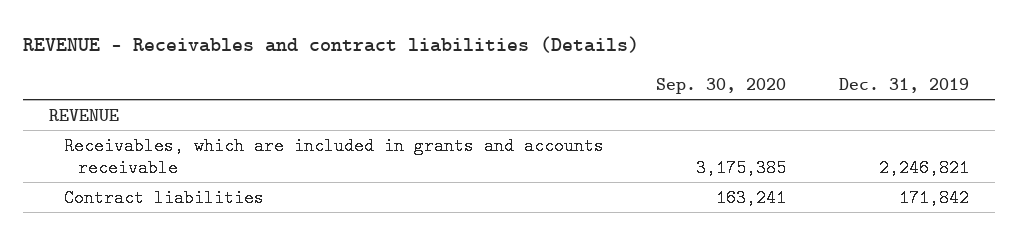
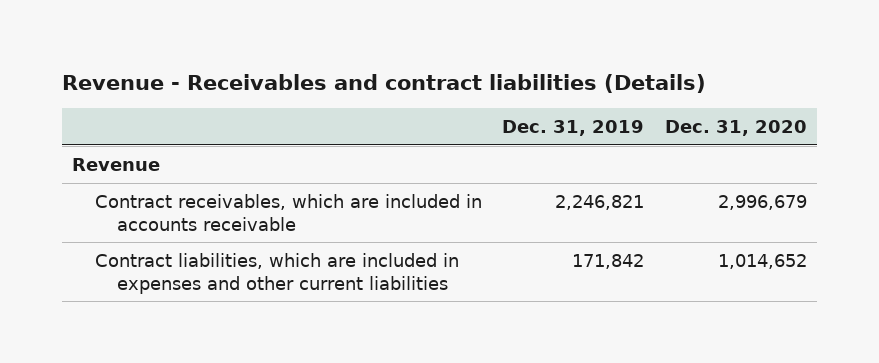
[22,36,639,54] REVENUE - Receivables and contract liabilities (Details) -> [62,74,707,94] Revenue - Receivables and contract liabilities (Details)
[656,78,787,95] Sep. 30, 2020 -> none
none -> [664,119,807,136] Dec. 31, 2020
[48,108,119,121] REVENUE -> [72,157,161,171] Revenue
[63,136,604,177] Receivables, which are included in grants and accounts receivable -> [94,193,482,231] Contract receivables, which are included in accounts receivable
[63,188,264,207] Contract liabilities -> [94,252,459,294] Contract liabilities, which are included in expenses and other current liabilities

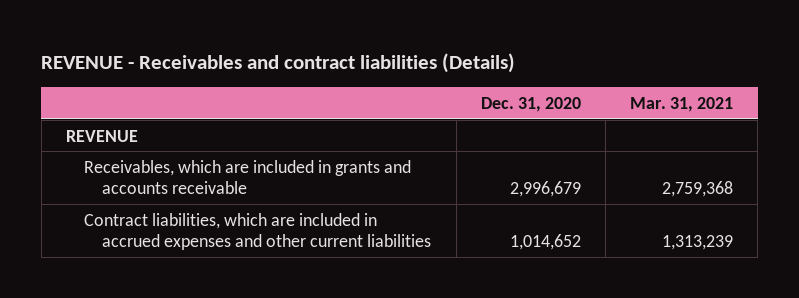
[62,74,707,94] Revenue - Receivables and contract liabilities (Details) -> [41,53,516,74] REVENUE - Receivables and contract liabilities (Details)
[502,119,645,136] Dec. 31, 2019 -> none
none -> [630,97,734,113] Mar. 31, 2021
[72,157,161,171] Revenue -> [65,129,138,142] REVENUE
[94,193,482,231] Contract receivables, which are included in accounts receivable -> [84,159,412,195] Receivables, which are included in grants and accounts receivable
[94,252,459,294] Contract liabilities, which are included in expenses and other current liabilities -> [84,212,432,251] Contract liabilities, which are included in accrued expenses and other current liabilities

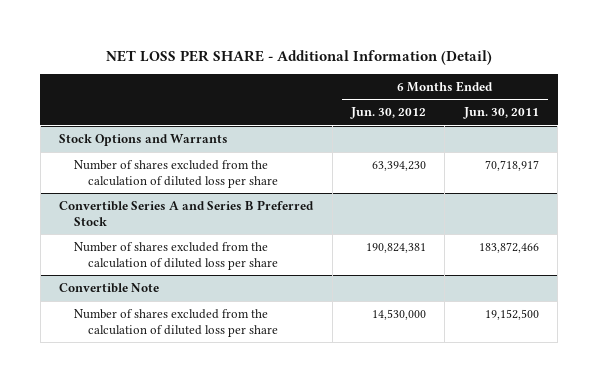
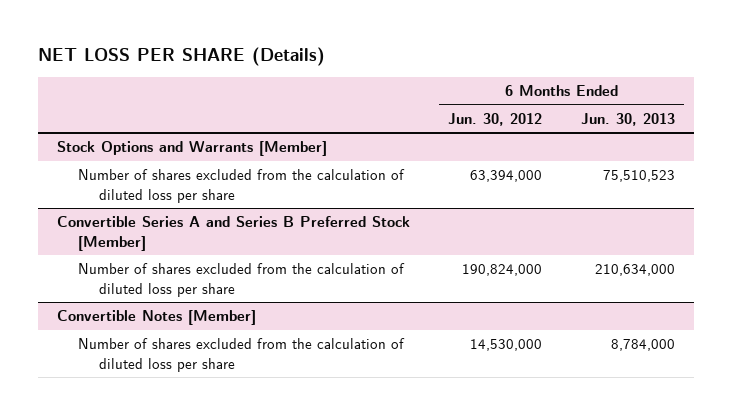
[106,49,493,65] NET LOSS PER SHARE - Additional Information (Detail) -> [37,47,325,67] NET LOSS PER SHARE (Details)
[462,107,539,120] Jun. 30, 2011 -> none
none -> [580,112,675,126] Jun. 30, 2013
[59,283,160,294] Convertible Note -> none
[59,134,229,147] Stock Options and Warrants -> [57,141,328,157] Stock Options and Warrants [Member]
[372,161,427,172] 63,394,230 -> [470,170,543,183] 63,394,000
[59,200,315,226] Convertible Series A and Series B Preferred Stock -> [57,216,411,251] Convertible Series A and Series B Preferred Stock [Member]
[366,243,427,254] 190,824,381 -> [462,264,543,277] 190,824,000
none -> [57,310,257,326] Convertible Notes [Member]

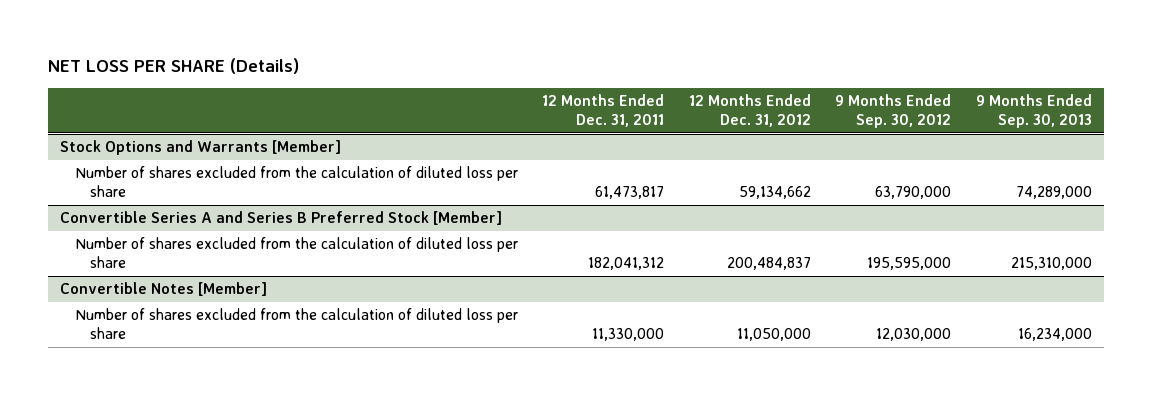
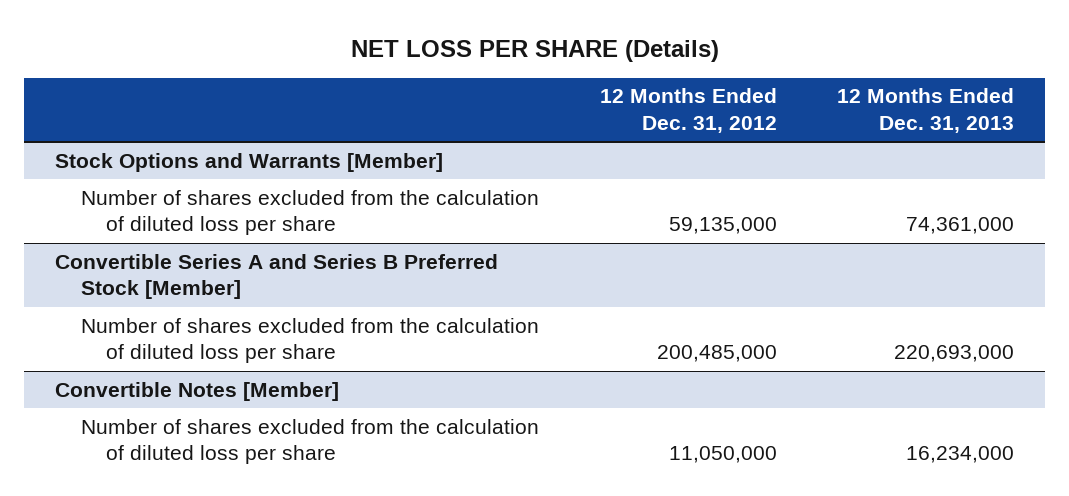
[542,93,665,128] 12 Months Ended Dec. 31, 2011 -> none
[835,93,952,129] 9 Months Ended Sep. 30, 2012 -> none
[975,93,1092,129] 9 Months Ended Sep. 30, 2013 -> none
none -> [837,88,1015,133] 12 Months Ended Dec. 31, 2013
[738,186,811,200] 59,134,662 -> [668,217,777,235] 59,135,000
[726,257,811,271] 200,484,837 -> [656,345,777,363] 200,485,000

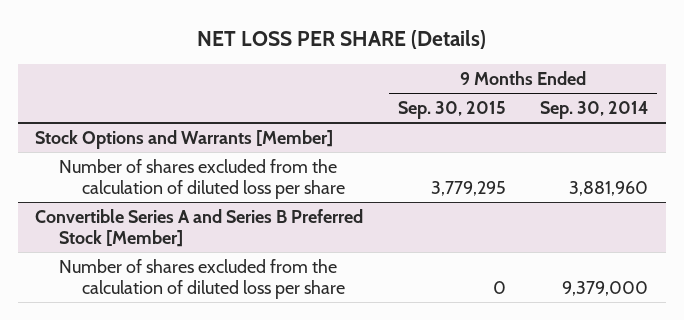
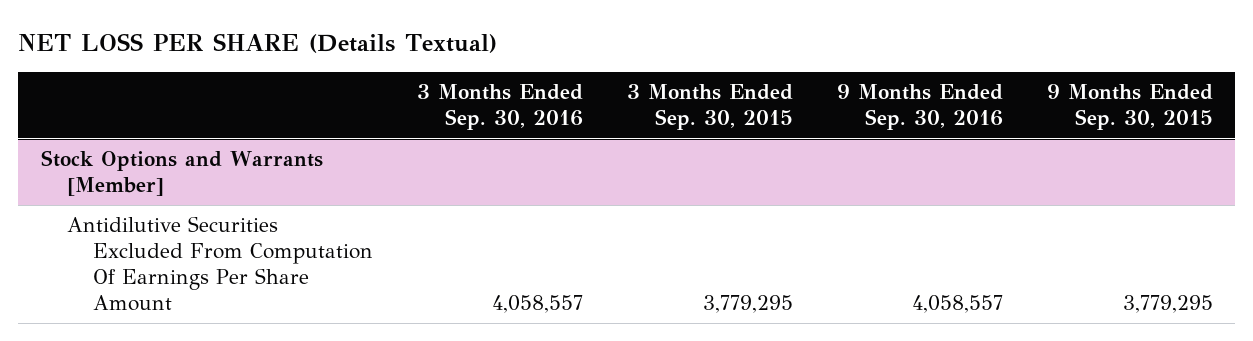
[196,30,486,50] NET LOSS PER SHARE (Details) -> [18,33,498,54] NET LOSS PER SHARE (Details Textual)
[540,100,649,119] Sep. 30, 2014 -> none
none -> [416,84,583,131] 3 Months Ended Sep. 30, 2016
none -> [626,84,793,131] 3 Months Ended Sep. 30, 2015
none -> [836,84,1003,131] 9 Months Ended Sep. 30, 2016
[35,208,364,248] Convertible Series A and Series B Preferred Stock [Member] -> none
[58,258,345,300] Number of shares excluded from the calculation of diluted loss per share -> none
[58,158,345,200] Number of shares excluded from the calculation of diluted loss per share -> [66,216,373,311] Antidilutive Securities Excluded From Computation Of Earnings Per Share Amount

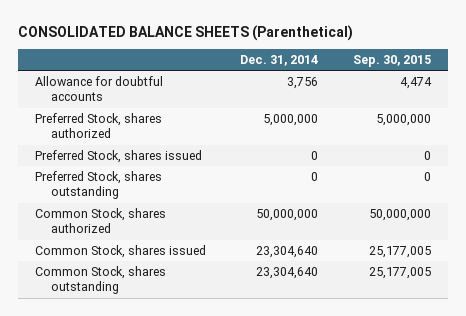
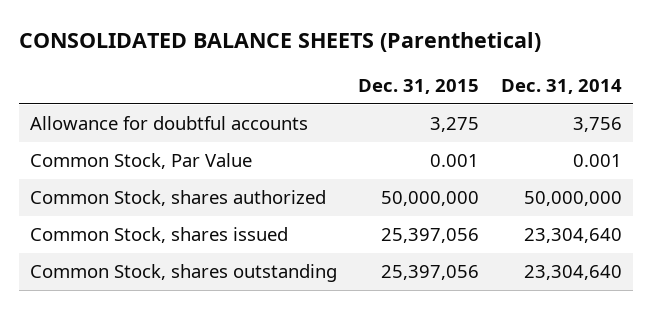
[352,54,431,67] Sep. 30, 2015 -> none
none -> [358,78,480,94] Dec. 31, 2015
[34,112,162,139] Preferred Stock, shares authorized -> none
[34,149,202,163] Preferred Stock, shares issued -> none
[34,170,162,200] Preferred Stock, shares outstanding -> none
none -> [30,153,253,170] Common Stock, Par Value

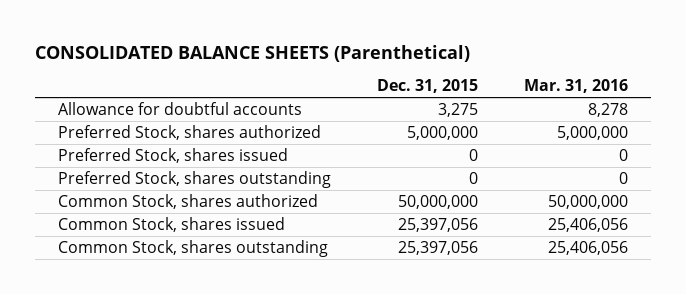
[500,78,622,94] Dec. 31, 2014 -> none
none -> [524,79,629,94] Mar. 31, 2016
[30,153,253,170] Common Stock, Par Value -> none
none -> [58,124,322,140] Preferred Stock, shares authorized
none -> [58,147,289,163] Preferred Stock, shares issued
none -> [58,170,332,188] Preferred Stock, shares outstanding

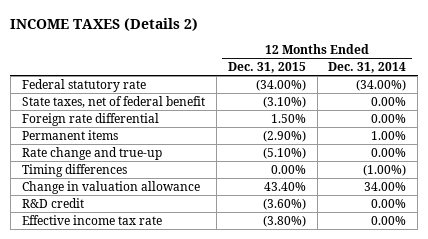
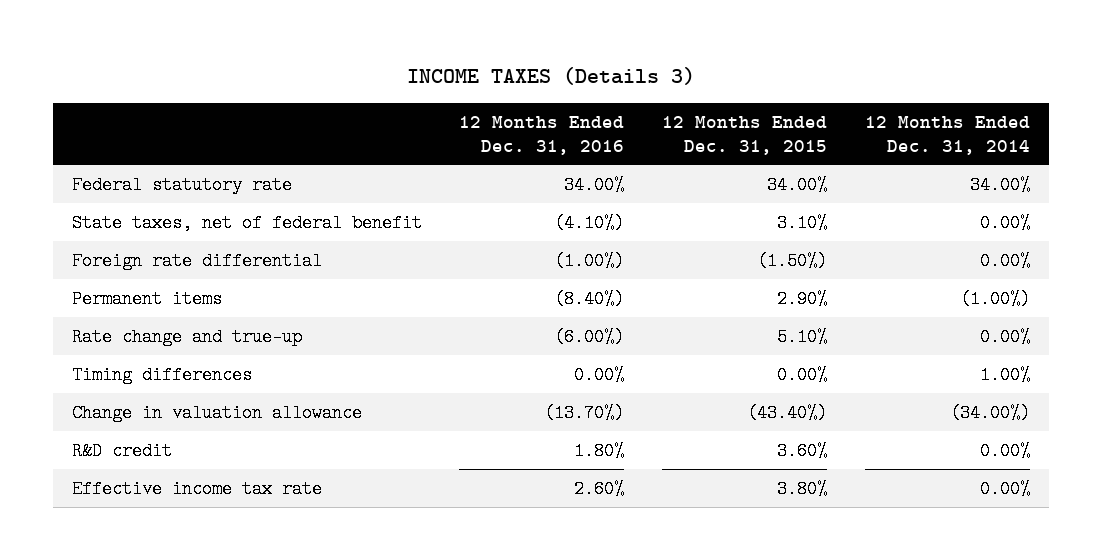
[10,17,199,31] INCOME TAXES (Details 2) -> [406,67,695,86] INCOME TAXES (Details 3)
none -> [459,116,625,155] 12 Months Ended Dec. 31, 2016
[255,78,306,91] (34.00%) -> [767,175,828,194] 34.00%
[356,78,407,91] (34.00%) -> [970,175,1031,194] 34.00%
[262,95,306,108] (3.10%) -> [777,213,828,232] 3.10%
[270,113,306,123] 1.50% -> [757,251,828,270] (1.50%)
[262,129,306,142] (2.90%) -> [777,289,828,308] 2.90%
[371,130,407,140] 1.00% -> [960,289,1031,308] (1.00%)
[262,146,306,159] (5.10%) -> [777,327,828,346] 5.10%
[363,163,407,176] (1.00%) -> [980,365,1031,384] 1.00%
[263,181,306,191] 43.40% -> [747,403,828,422] (43.40%)
[364,181,407,191] 34.00% -> [950,403,1031,422] (34.00%)
[262,197,306,210] (3.60%) -> [777,441,828,460] 3.60%
[262,214,306,227] (3.80%) -> [777,479,828,498] 3.80%

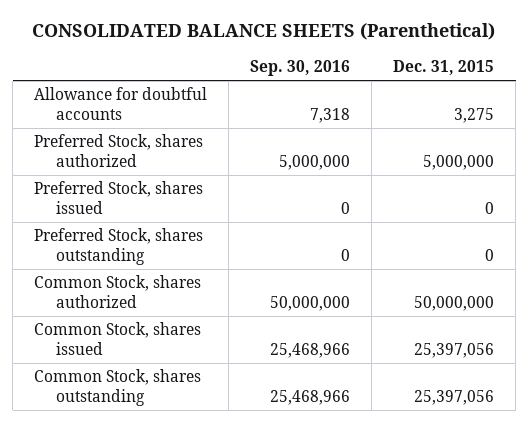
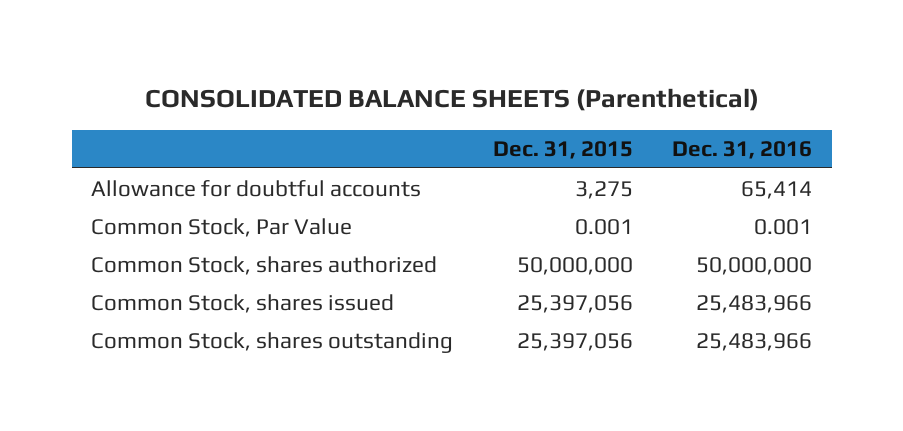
[250,60,351,77] Sep. 30, 2016 -> none
none -> [671,141,812,160] Dec. 31, 2016
[34,134,204,167] Preferred Stock, shares authorized -> none
[34,181,204,214] Preferred Stock, shares issued -> none
[34,228,204,265] Preferred Stock, shares outstanding -> none
none -> [91,217,353,237] Common Stock, Par Value

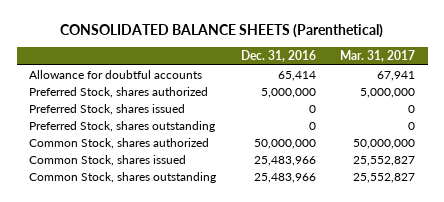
[492,141,633,160] Dec. 31, 2015 -> none
none -> [340,50,416,63] Mar. 31, 2017
[91,217,353,237] Common Stock, Par Value -> none
none -> [28,86,208,98] Preferred Stock, shares authorized
none -> [28,103,185,115] Preferred Stock, shares issued
none -> [28,120,215,132] Preferred Stock, shares outstanding

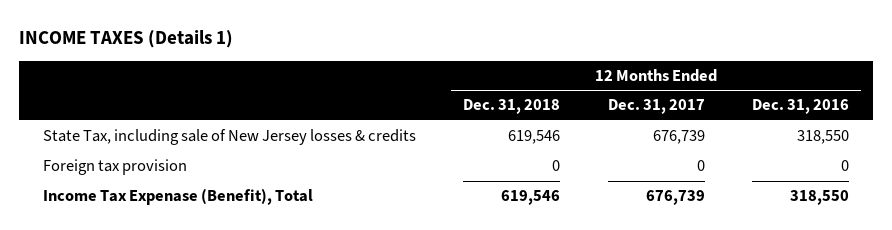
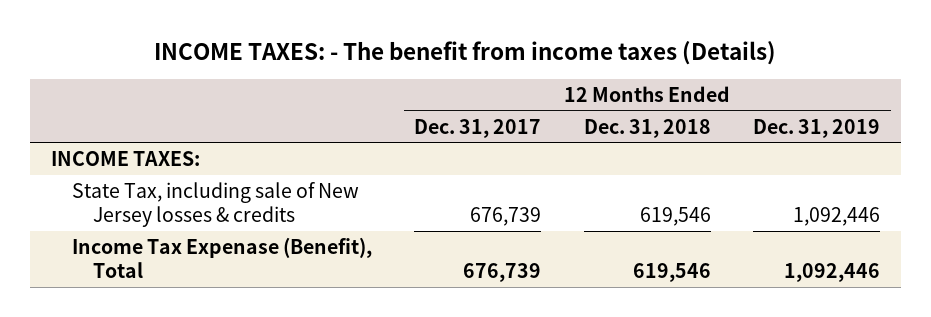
[18,30,233,49] INCOME TAXES (Details 1) -> [154,40,777,65] INCOME TAXES: - The benefit from income taxes (Details)
[751,99,849,115] Dec. 31, 2016 -> none
none -> [753,118,881,138] Dec. 31, 2019
none -> [50,150,200,166] INCOME TAXES:
[42,159,187,176] Foreign tax provision -> none

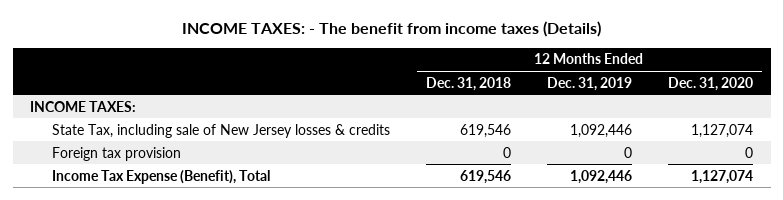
[414,118,542,138] Dec. 31, 2017 -> none
none -> [667,76,753,91] Dec. 31, 2020
none -> [52,146,182,161] Foreign tax provision
[72,236,373,279] Income Tax Expenase (Benefit), Total -> [52,169,271,184] Income Tax Expense (Benefit), Total

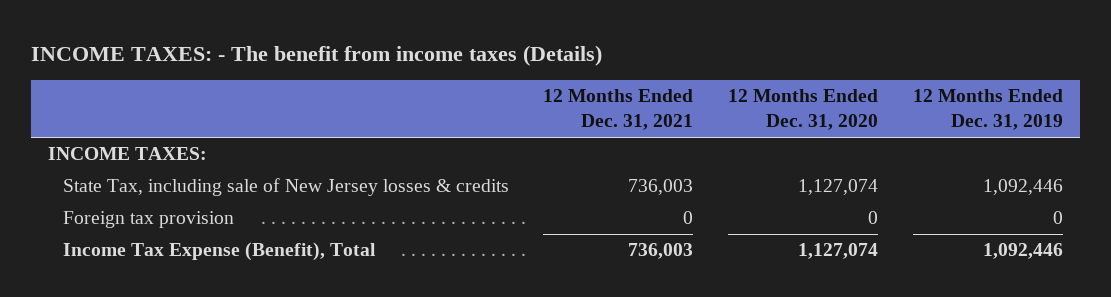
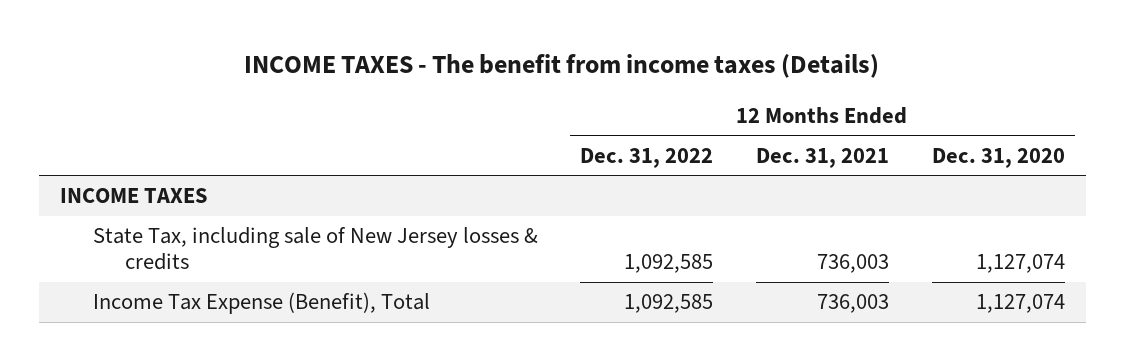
[30,44,602,66] INCOME TAXES: - The benefit from income taxes (Details) -> [244,54,880,79] INCOME TAXES - The benefit from income taxes (Details)
[912,89,1063,131] 12 Months Ended Dec. 31, 2019 -> none
none -> [580,147,714,168] Dec. 31, 2022
[48,147,208,161] INCOME TAXES: -> [59,188,208,204] INCOME TAXES
[62,211,234,229] Foreign tax provision -> none

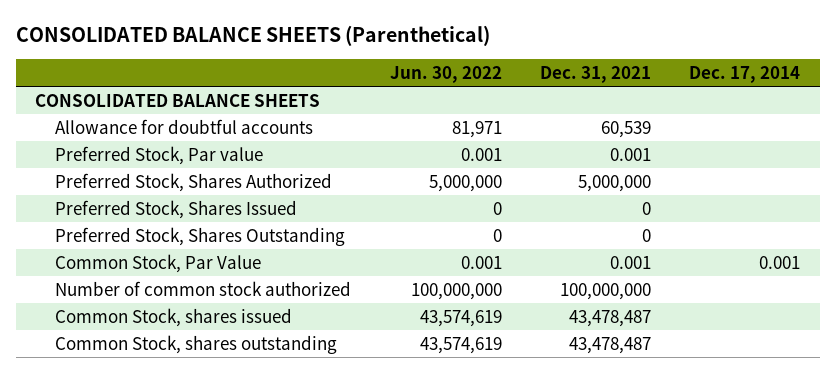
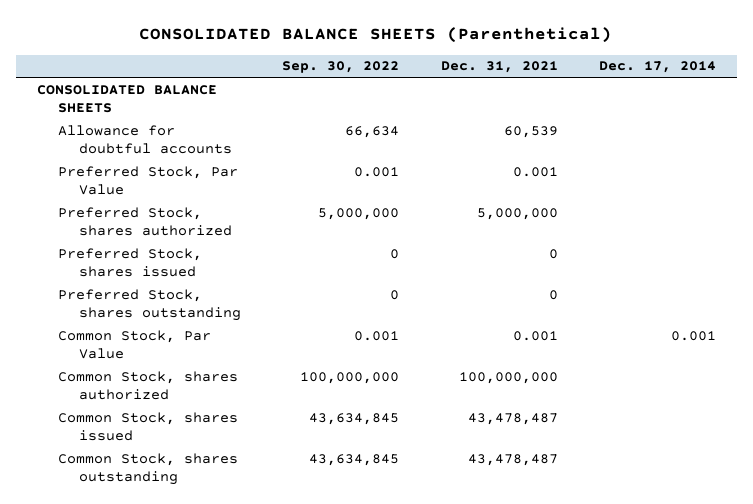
[389,65,502,83] Jun. 30, 2022 -> none
none -> [282,61,400,74] Sep. 30, 2022
[55,145,264,165] Preferred Stock, Par value -> [57,165,238,196] Preferred Stock, Par Value
[55,172,333,192] Preferred Stock, Shares Authorized -> [57,206,232,237] Preferred Stock, shares authorized
[55,199,298,219] Preferred Stock, Shares Issued -> [57,247,202,278] Preferred Stock, shares issued
[55,226,346,246] Preferred Stock, Shares Outstanding -> [57,288,241,322] Preferred Stock, shares outstanding
[55,280,352,296] Number of common stock authorized -> [57,370,238,401] Common Stock, shares authorized

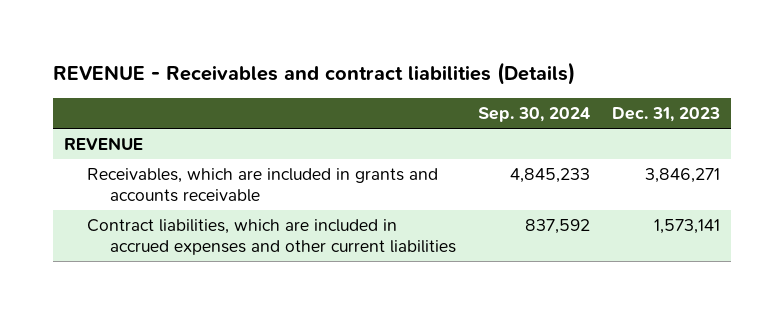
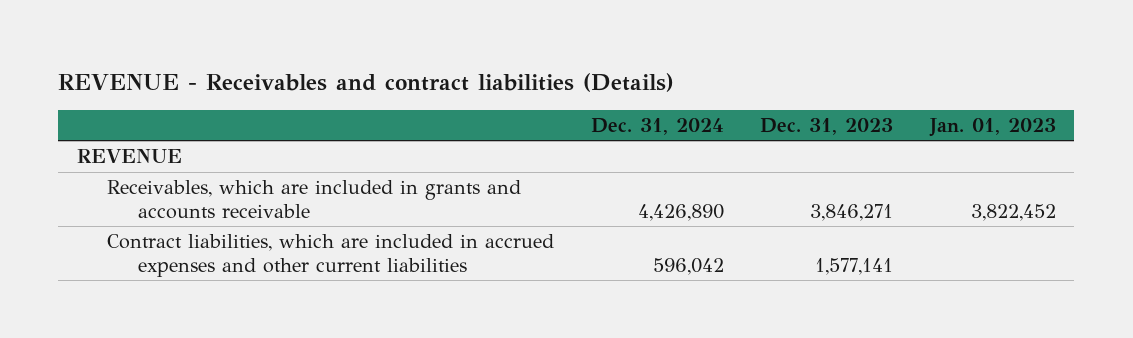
[477,106,590,122] Sep. 30, 2024 -> none
none -> [590,118,724,136] Dec. 31, 2024
none -> [928,118,1056,138] Jan. 01, 2023
[653,219,720,235] 1,573,141 -> [815,258,894,276] 1,577,141

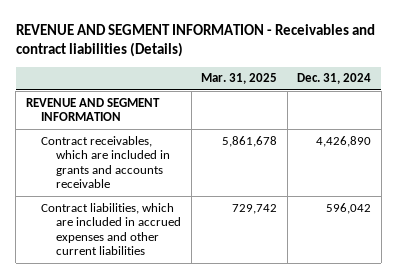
[58,72,675,92] REVENUE - Receivables and contract liabilities (Details) -> [15,23,375,58] REVENUE AND SEGMENT INFORMATION - Receivables and contract liabilities (Details)
[760,118,894,136] Dec. 31, 2023 -> none
[928,118,1056,138] Jan. 01, 2023 -> none
none -> [201,73,278,85] Mar. 31, 2025
[76,149,182,164] REVENUE -> [25,97,160,122] REVENUE AND SEGMENT INFORMATION
[107,180,522,220] Receivables, which are included in grants and accounts receivable -> [40,135,171,189] Contract receivables, which are included in grants and accounts receivable

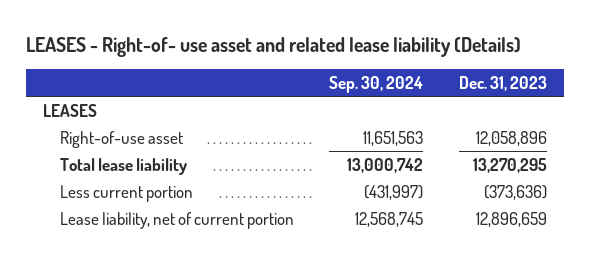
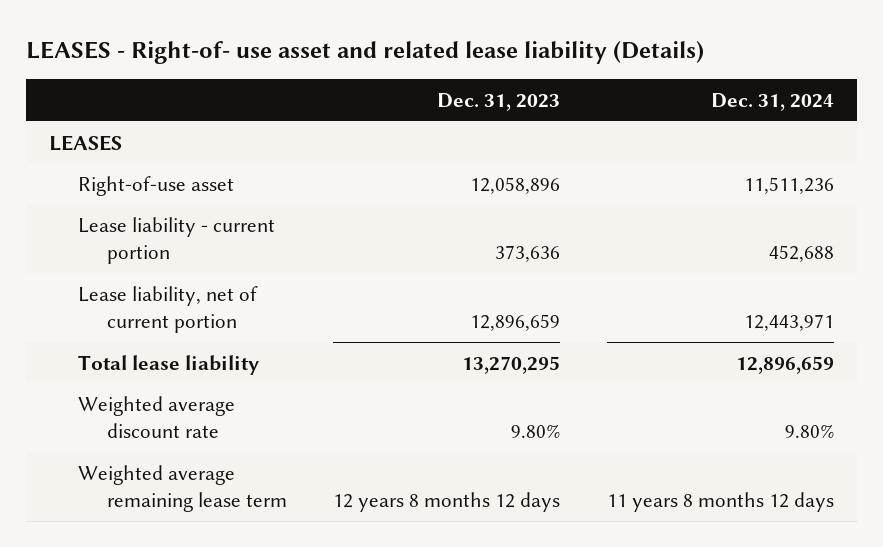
[329,75,424,93] Sep. 30, 2024 -> none
none -> [711,92,835,111] Dec. 31, 2024
[60,184,194,202] Less current portion -> [77,216,275,264] Lease liability - current portion
[483,184,547,200] (373,636) -> [495,244,561,262] 373,636
[60,157,188,175] Total lease liability -> [77,354,259,375] Total lease liability
none -> [77,395,235,438] Weighted average discount rate
none -> [77,464,287,512] Weighted average remaining lease term

